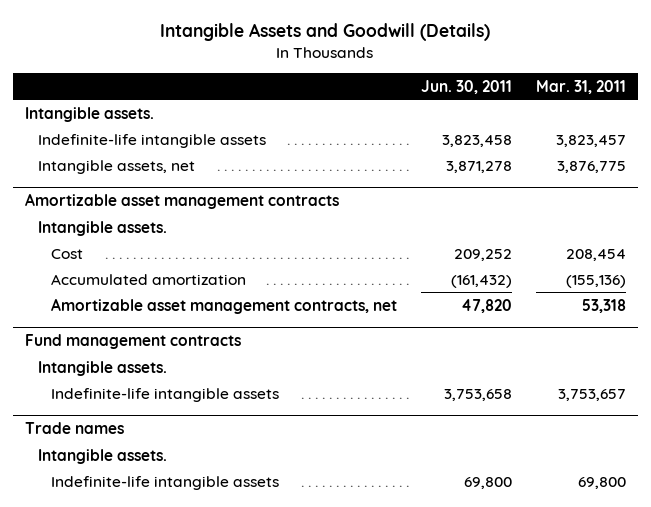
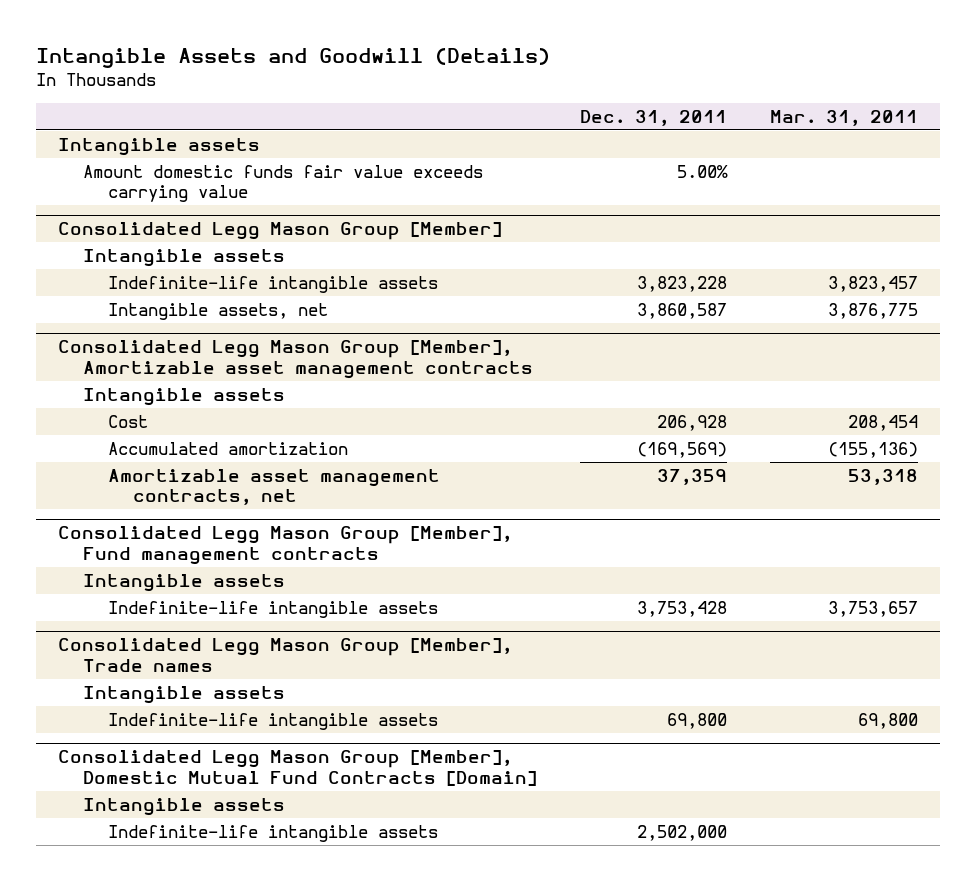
[421,79,513,94] Jun. 30, 2011 -> none
none -> [580,109,728,126] Dec. 31, 2011
[24,106,154,122] Intangible assets. -> [57,137,260,156] Intangible assets
none -> [82,164,483,203] Amount domestic funds fair value exceeds carrying value
none -> [57,222,502,241] Consolidated Legg Mason Group [Member]
none -> [82,248,285,267] Intangible assets
[24,192,339,209] Amortizable asset management contracts -> none
none -> [57,340,533,379] Consolidated Legg Mason Group [Member], Amortizable asset management contracts
[38,220,168,236] Intangible assets. -> [82,387,285,406] Intangible assets
[24,333,241,349] Fund management contracts -> none
none -> [57,526,512,565] Consolidated Legg Mason Group [Member], Fund management contracts
[38,360,168,376] Intangible assets. -> [82,573,285,592] Intangible assets
[24,421,124,434] Trade names -> none
none -> [57,638,512,672] Consolidated Legg Mason Group [Member], Trade names
[38,448,168,464] Intangible assets. -> [82,685,285,704] Intangible assets
none -> [57,750,537,786] Consolidated Legg Mason Group [Member], Domestic Mutual Fund Contracts [Domain]
none -> [82,797,285,816] Intangible assets
none -> [107,824,438,842] Indefinite-life intangible assets

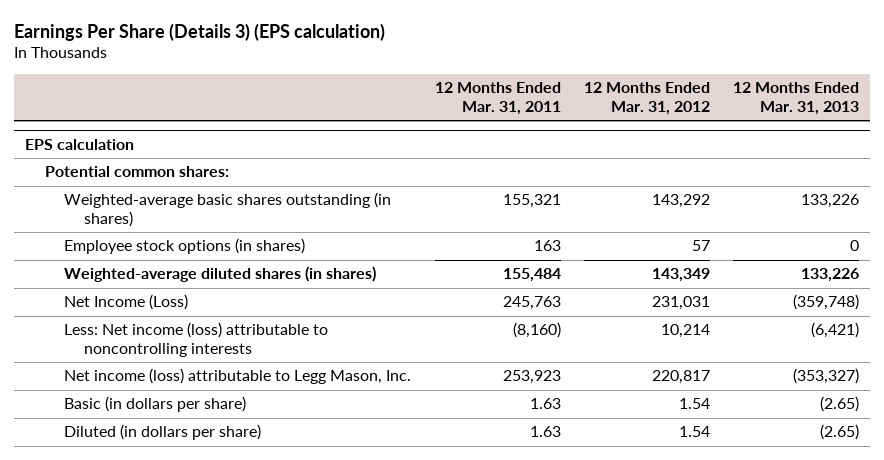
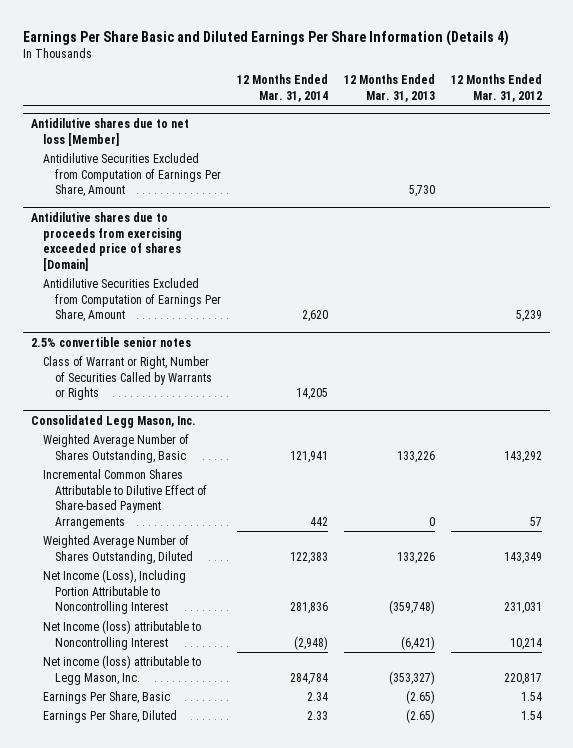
[13,22,385,41] Earnings Per Share (Details 3) (EPS calculation) -> [22,29,509,46] Earnings Per Share Basic and Diluted Earnings Per Share Information (Details 4)
[434,82,561,116] 12 Months Ended Mar. 31, 2011 -> none
none -> [236,74,328,103] 12 Months Ended Mar. 31, 2014
[25,138,135,150] EPS calculation -> none
[44,166,229,178] Potential common shares: -> none
none -> [30,117,189,146] Antidilutive shares due to net loss [Member]
none -> [42,152,221,198] Antidilutive Securities Excluded from Computation of Earnings Per Share, Amount
none -> [30,211,182,272] Antidilutive shares due to proceeds from exercising exceeded price of shares [Domain]
none -> [42,277,221,323] Antidilutive Securities Excluded from Computation of Earnings Per Share, Amount
none -> [30,336,191,347] 2.5% convertible senior notes
none -> [42,355,212,401] Class of Warrant or Right, Number of Securities Called by Warrants or Rights
none -> [30,414,196,428] Consolidated Legg Mason, Inc.
[64,192,392,228] Weighted-average basic shares outstanding (in shares) -> [42,433,189,463] Weighted Average Number of Shares Outstanding, Basic
[64,238,306,255] Employee stock options (in shares) -> [42,468,207,530] Incremental Common Shares Attributable to Dilutive Effect of Share-based Payment Arrangements
[64,266,377,283] Weighted-average diluted shares (in shares) -> [42,534,193,564] Weighted Average Number of Shares Outstanding, Diluted
[64,294,189,311] Net Income (Loss) -> [42,568,186,615] Net Income (Loss), Including Portion Attributable to Noncontrolling Interest
[64,322,329,358] Less: Net income (loss) attributable to noncontrolling interests -> [42,619,201,650] Net Income (loss) attributable to Noncontrolling Interest
[64,396,247,413] Basic (in dollars per share) -> [42,690,170,704] Earnings Per Share, Basic
[64,424,262,441] Diluted (in dollars per share) -> [42,709,177,723] Earnings Per Share, Diluted

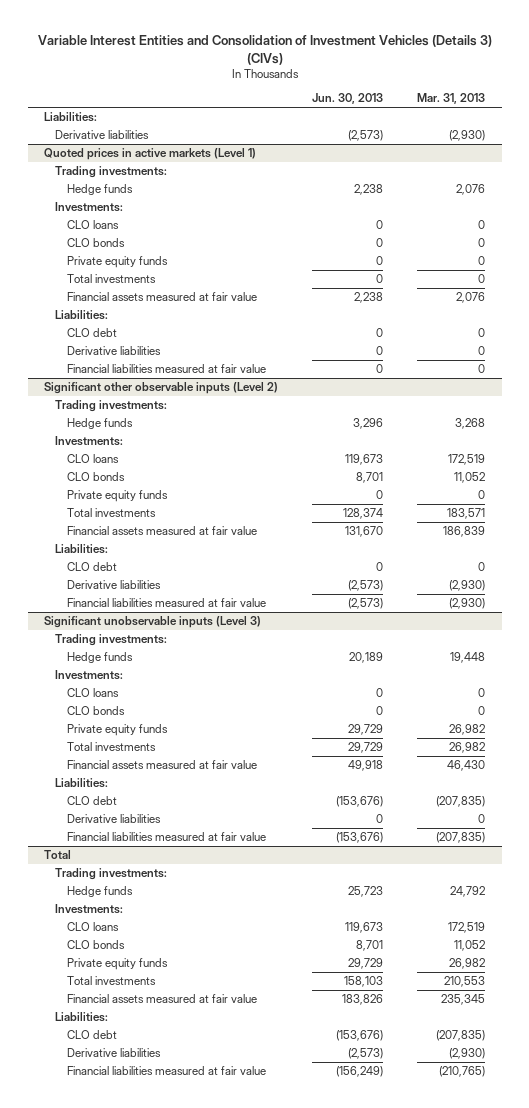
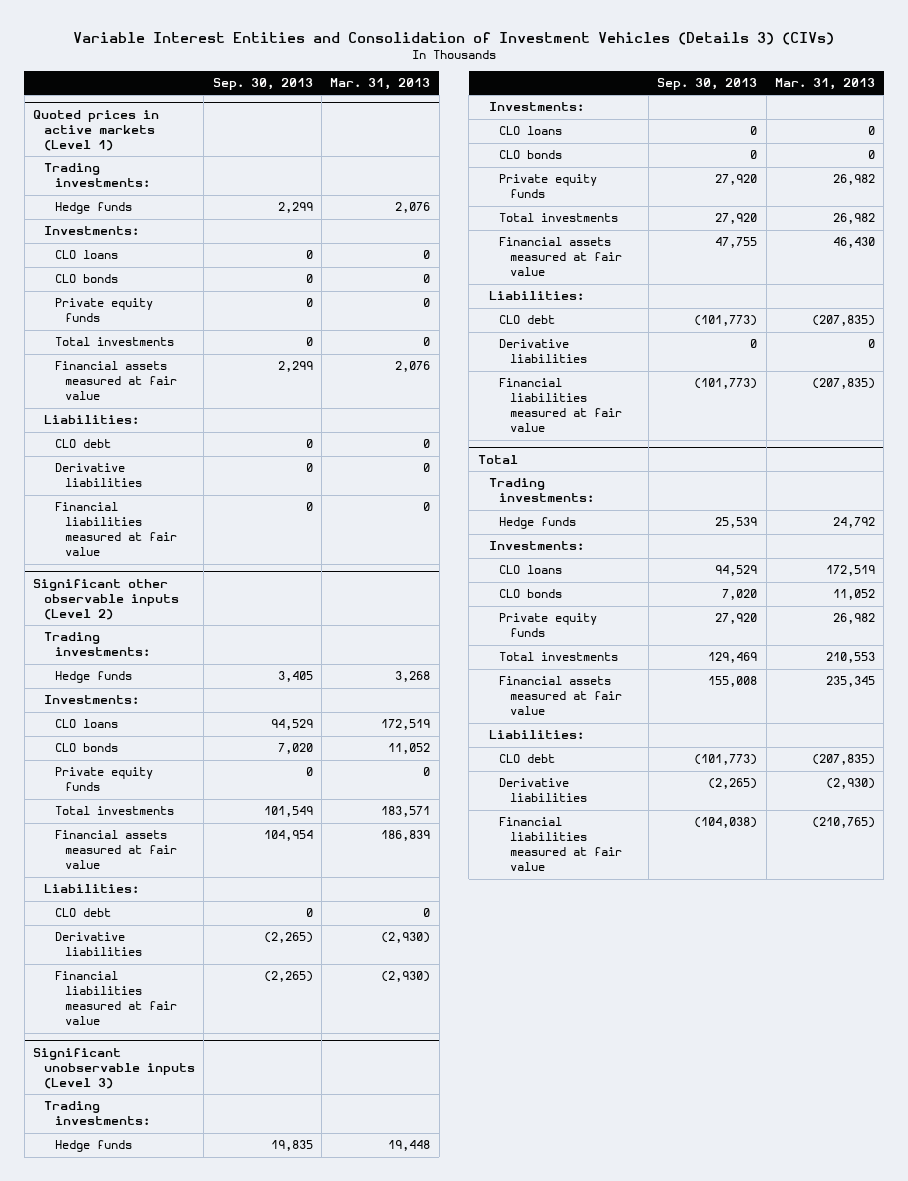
[312,93,384,105] Jun. 30, 2013 -> none
none -> [212,77,313,90] Sep. 30, 2013
[44,112,98,123] Liabilities: -> none
[55,130,150,140] Derivative liabilities -> none

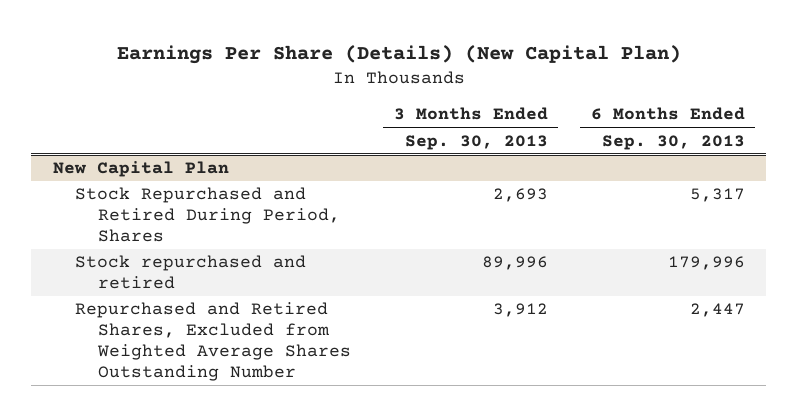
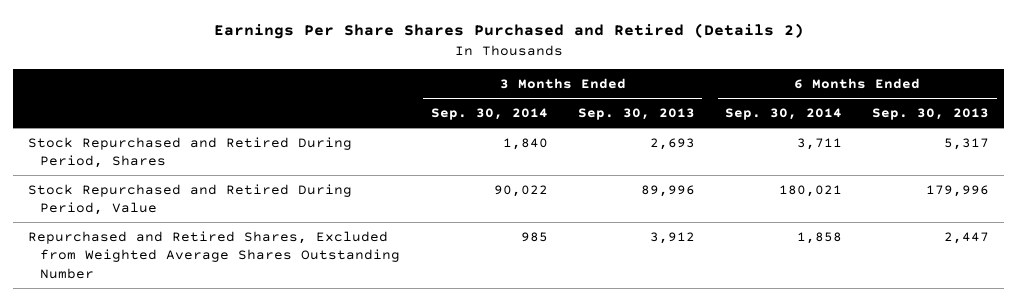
[116,44,681,64] Earnings Per Share (Details) (New Capital Plan) -> [213,23,804,40] Earnings Per Share Shares Purchased and Retired (Details 2)
none -> [430,108,548,121] Sep. 30, 2014
none -> [725,108,843,121] Sep. 30, 2014
[52,161,229,178] New Capital Plan -> none
[75,255,307,290] Stock repurchased and retired -> [27,183,352,216] Stock Repurchased and Retired During Period, Value

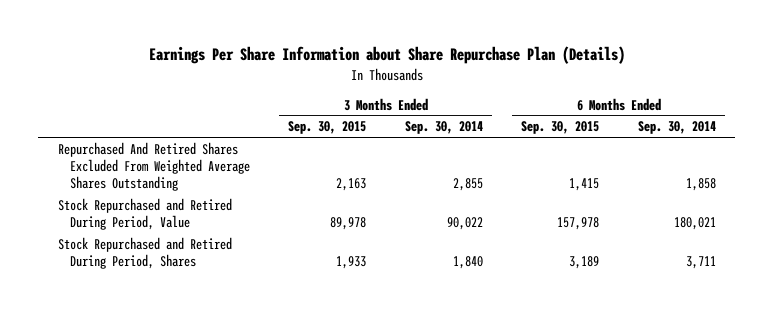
[213,23,804,40] Earnings Per Share Shares Purchased and Retired (Details 2) -> [148,46,625,65] Earnings Per Share Information about Share Repurchase Plan (Details)
[577,108,695,121] Sep. 30, 2013 -> none
[872,108,990,121] Sep. 30, 2013 -> none
none -> [288,121,367,135] Sep. 30, 2015
none -> [521,121,600,135] Sep. 30, 2015
none -> [57,141,250,191] Repurchased And Retired Shares Excluded From Weighted Average Shares Outstanding
[27,230,401,279] Repurchased and Retired Shares, Excluded from Weighted Average Shares Outstanding Number -> none
[27,136,352,169] Stock Repurchased and Retired During Period, Shares -> [57,236,232,269] Stock Repurchased and Retired During Period, Shares

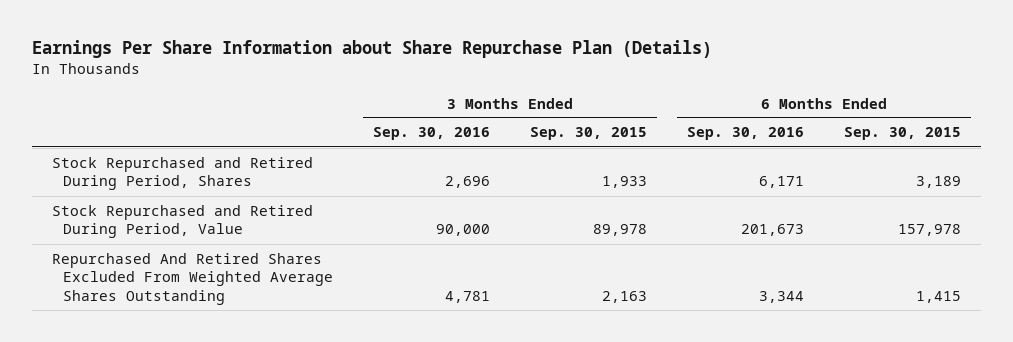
[404,121,483,135] Sep. 30, 2014 -> none
[637,121,716,135] Sep. 30, 2014 -> none
none -> [372,127,490,141] Sep. 30, 2016
none -> [686,127,804,141] Sep. 30, 2016
[57,197,232,230] Stock Repurchased and Retired During Period, Value -> [51,204,313,239] Stock Repurchased and Retired During Period, Value
[57,141,250,191] Repurchased And Retired Shares Excluded From Weighted Average Shares Outstanding -> [51,252,334,305] Repurchased And Retired Shares Excluded From Weighted Average Shares Outstanding

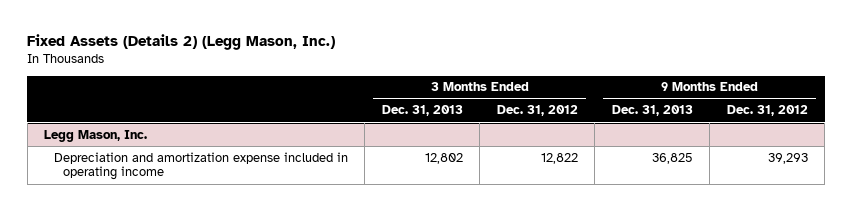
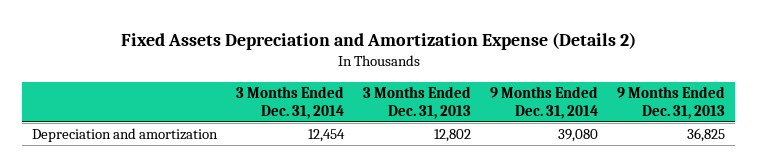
[27,34,336,51] Fixed Assets (Details 2) (Legg Mason, Inc.) -> [120,31,636,50] Fixed Assets Depreciation and Amortization Expense (Details 2)
[496,105,578,117] Dec. 31, 2012 -> none
[726,105,808,117] Dec. 31, 2012 -> none
none -> [235,85,344,119] 3 Months Ended Dec. 31, 2014
none -> [490,85,599,119] 9 Months Ended Dec. 31, 2014
[44,129,148,142] Legg Mason, Inc. -> none
[53,151,348,181] Depreciation and amortization expense included in operating income -> [31,128,218,143] Depreciation and amortization

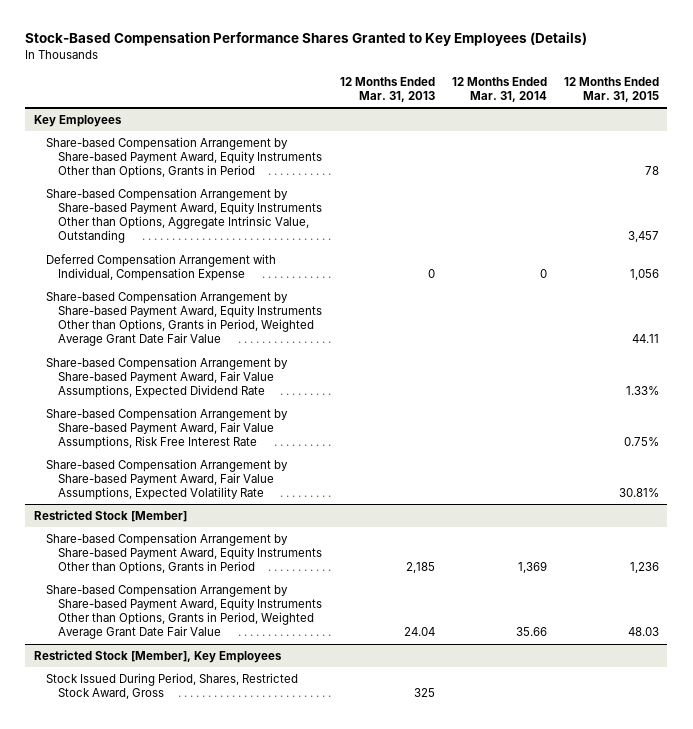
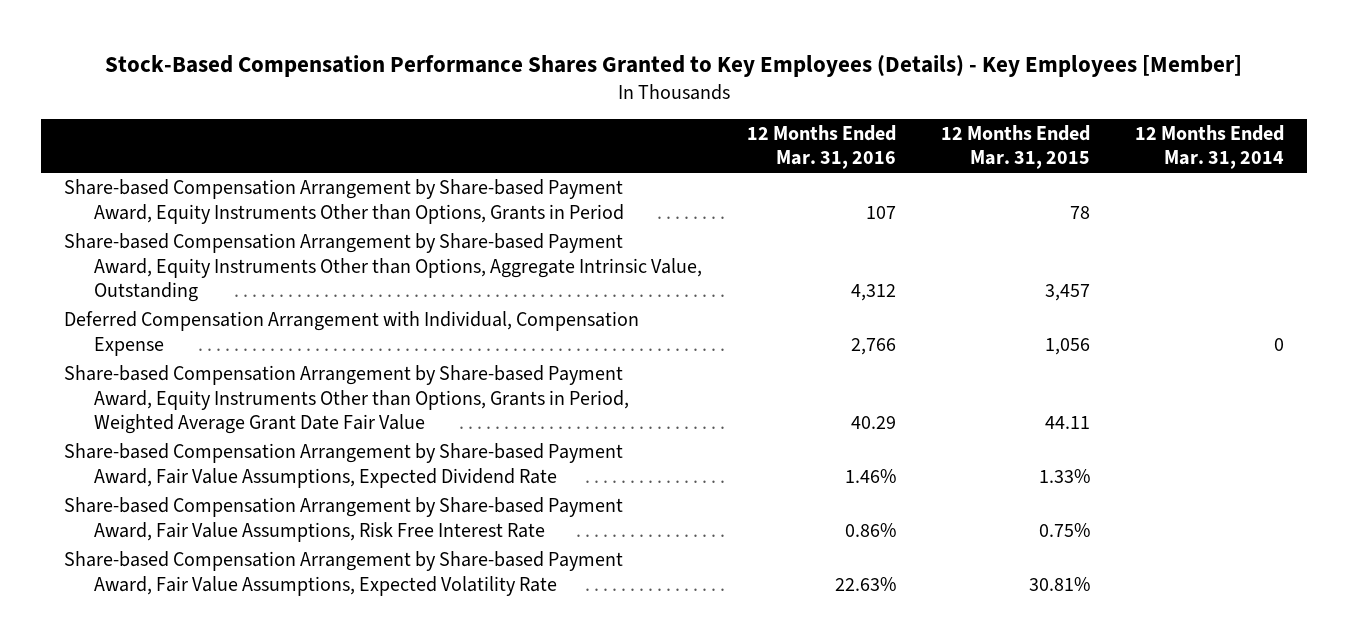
[25,32,588,47] Stock-Based Compensation Performance Shares Granted to Key Employees (Details) -> [104,55,1242,78] Stock-Based Compensation Performance Shares Granted to Key Employees (Details) - Key Employees [Member]
[339,77,435,103] 12 Months Ended Mar. 31, 2013 -> none
none -> [747,124,897,170] 12 Months Ended Mar. 31, 2016
[33,114,122,127] Key Employees -> none
[33,509,187,522] Restricted Stock [Member] -> none
[46,532,323,575] Share-based Compensation Arrangement by Share-based Payment Award, Equity Instruments Other than Options, Grants in Period -> none
[46,583,323,640] Share-based Compensation Arrangement by Share-based Payment Award, Equity Instruments Other than Options, Grants in Period, Weighted Average Grant Date Fair Value -> none
[33,649,282,663] Restricted Stock [Member], Key Employees -> none
[46,672,299,699] Stock Issued During Period, Shares, Restricted Stock Award, Gross -> none

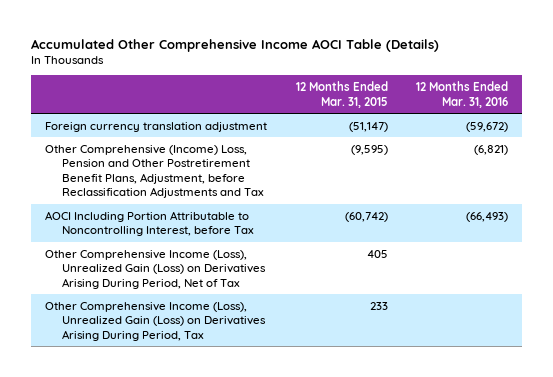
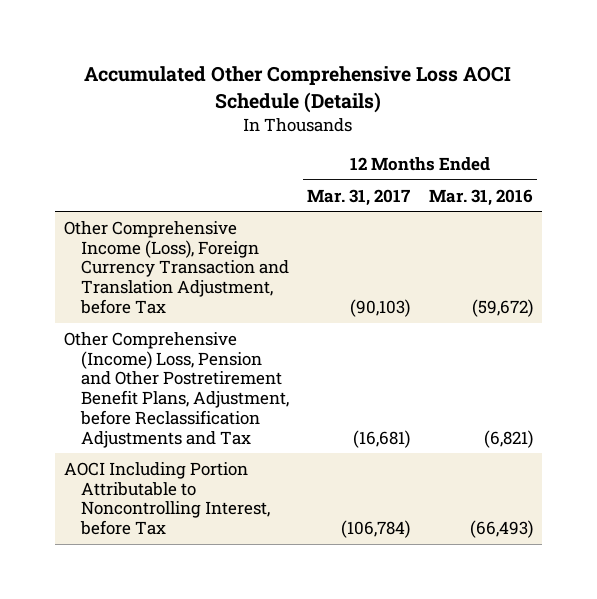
[31,38,440,52] Accumulated Other Comprehensive Income AOCI Table (Details) -> [84,66,512,113] Accumulated Other Comprehensive Loss AOCI Schedule (Details)
[295,81,388,108] 12 Months Ended Mar. 31, 2015 -> none
none -> [307,188,411,206] Mar. 31, 2017
[45,121,268,132] Foreign currency translation adjustment -> [63,221,290,314] Other Comprehensive Income (Loss), Foreign Currency Transaction and Translation Adjustment, before Tax
[45,249,266,289] Other Comprehensive Income (Loss), Unrealized Gain (Loss) on Derivatives Arising During Period, Net of Tax -> none
[45,301,266,341] Other Comprehensive Income (Loss), Unrealized Gain (Loss) on Derivatives Arising During Period, Tax -> none

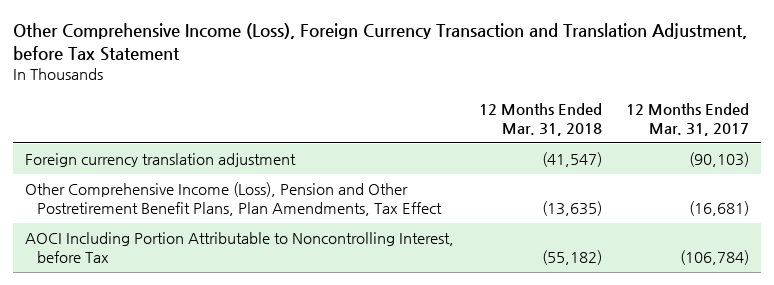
[84,66,512,113] Accumulated Other Comprehensive Loss AOCI Schedule (Details) -> [13,23,748,62] Other Comprehensive Income (Loss), Foreign Currency Transaction and Translation Adjustment, before Tax Statement
[428,188,533,206] Mar. 31, 2016 -> none
none -> [478,102,602,136] 12 Months Ended Mar. 31, 2018
[63,221,290,314] Other Comprehensive Income (Loss), Foreign Currency Transaction and Translation Adjustment, before Tax -> [25,153,297,168] Foreign currency translation adjustment
[63,332,290,448] Other Comprehensive (Income) Loss, Pension and Other Postretirement Benefit Plans, Adjustment, before Reclassification Adjustments and Tax -> [25,182,443,216] Other Comprehensive Income (Loss), Pension and Other Postretirement Benefit Plans, Plan Amendments, Tax Effect

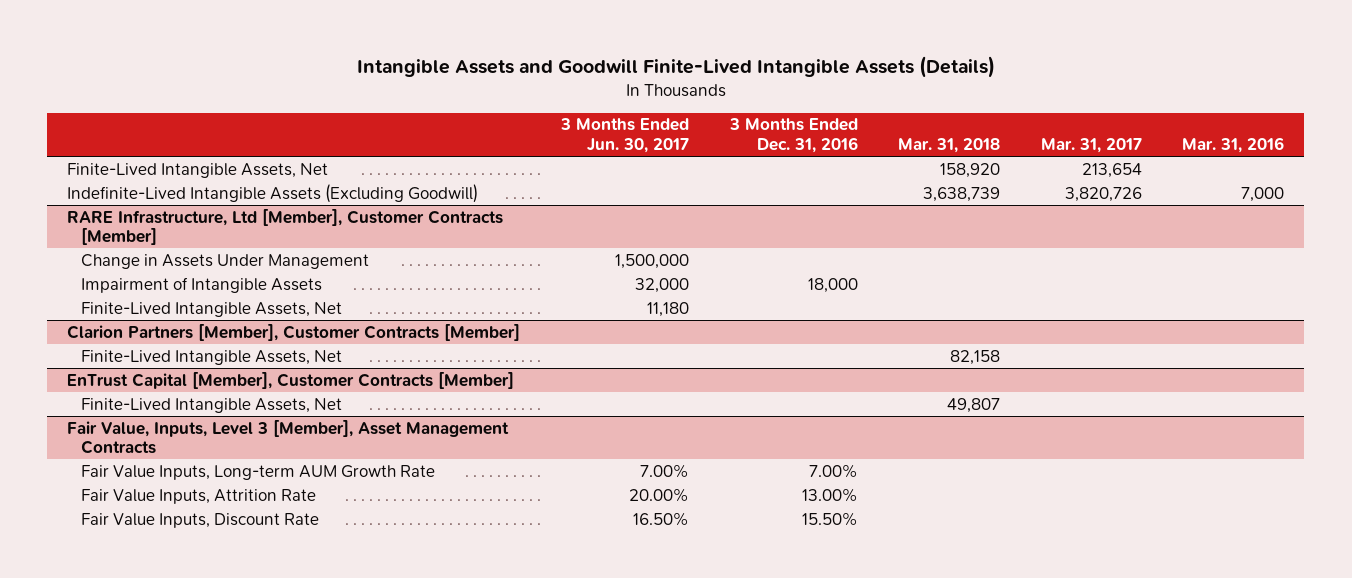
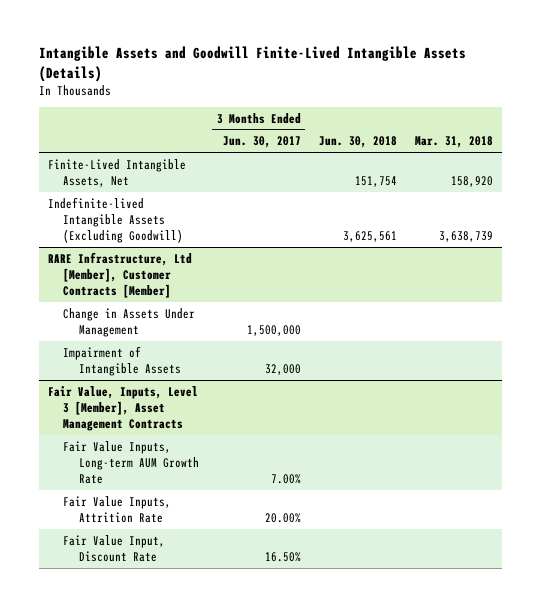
[728,118,858,153] 3 Months Ended Dec. 31, 2016 -> none
[1040,137,1142,153] Mar. 31, 2017 -> none
[1182,136,1285,153] Mar. 31, 2016 -> none
none -> [319,136,398,149] Jun. 30, 2018
[67,183,479,203] Indefinite-Lived Intangible Assets (Excluding Goodwill) -> [47,196,184,243] Indefinite-lived Intangible Assets (Excluding Goodwill)
[80,301,342,317] Finite-Lived Intangible Assets, Net -> none
[67,323,521,341] Clarion Partners [Member], Customer Contracts [Member] -> none
[80,349,342,365] Finite-Lived Intangible Assets, Net -> none
[67,371,515,389] EnTrust Capital [Member], Customer Contracts [Member] -> none
[80,397,342,413] Finite-Lived Intangible Assets, Net -> none
[80,512,319,528] Fair Value Inputs, Discount Rate -> [63,534,166,562] Fair Value Input, Discount Rate

